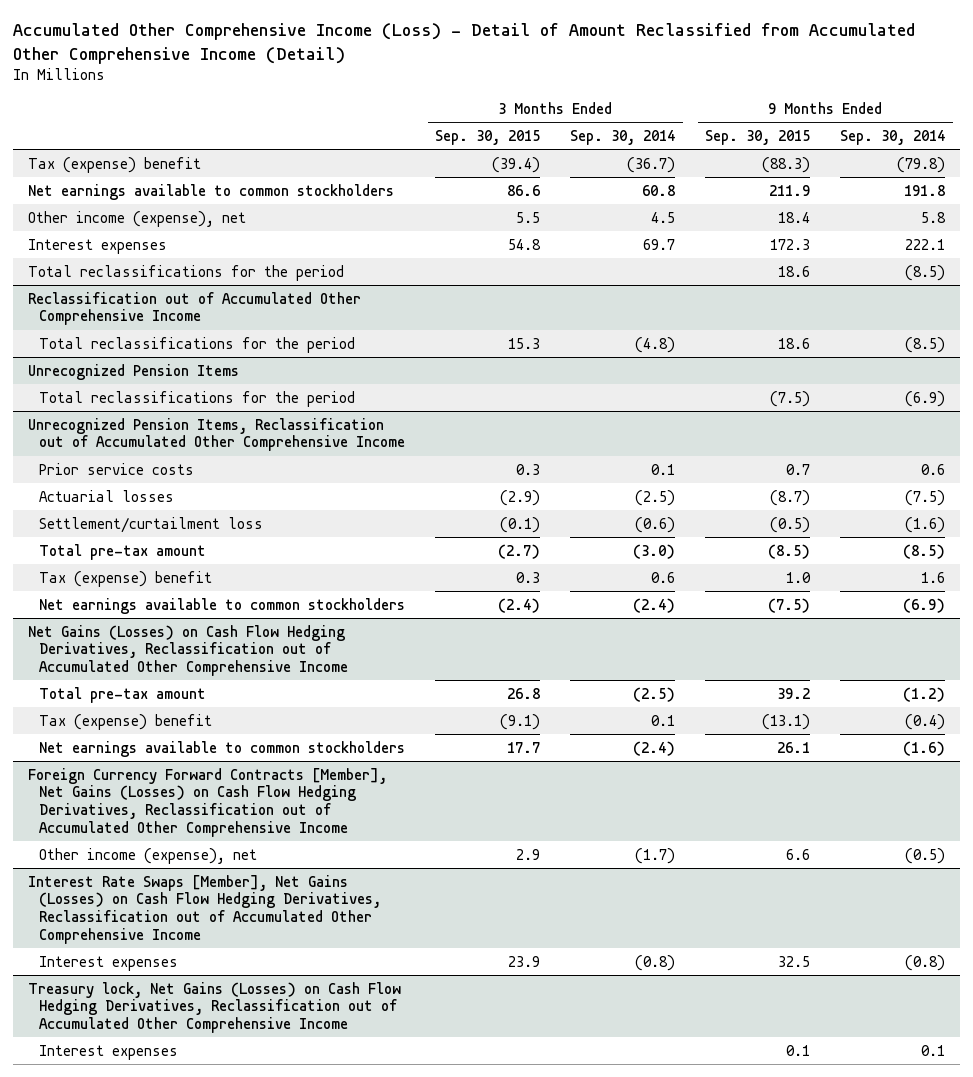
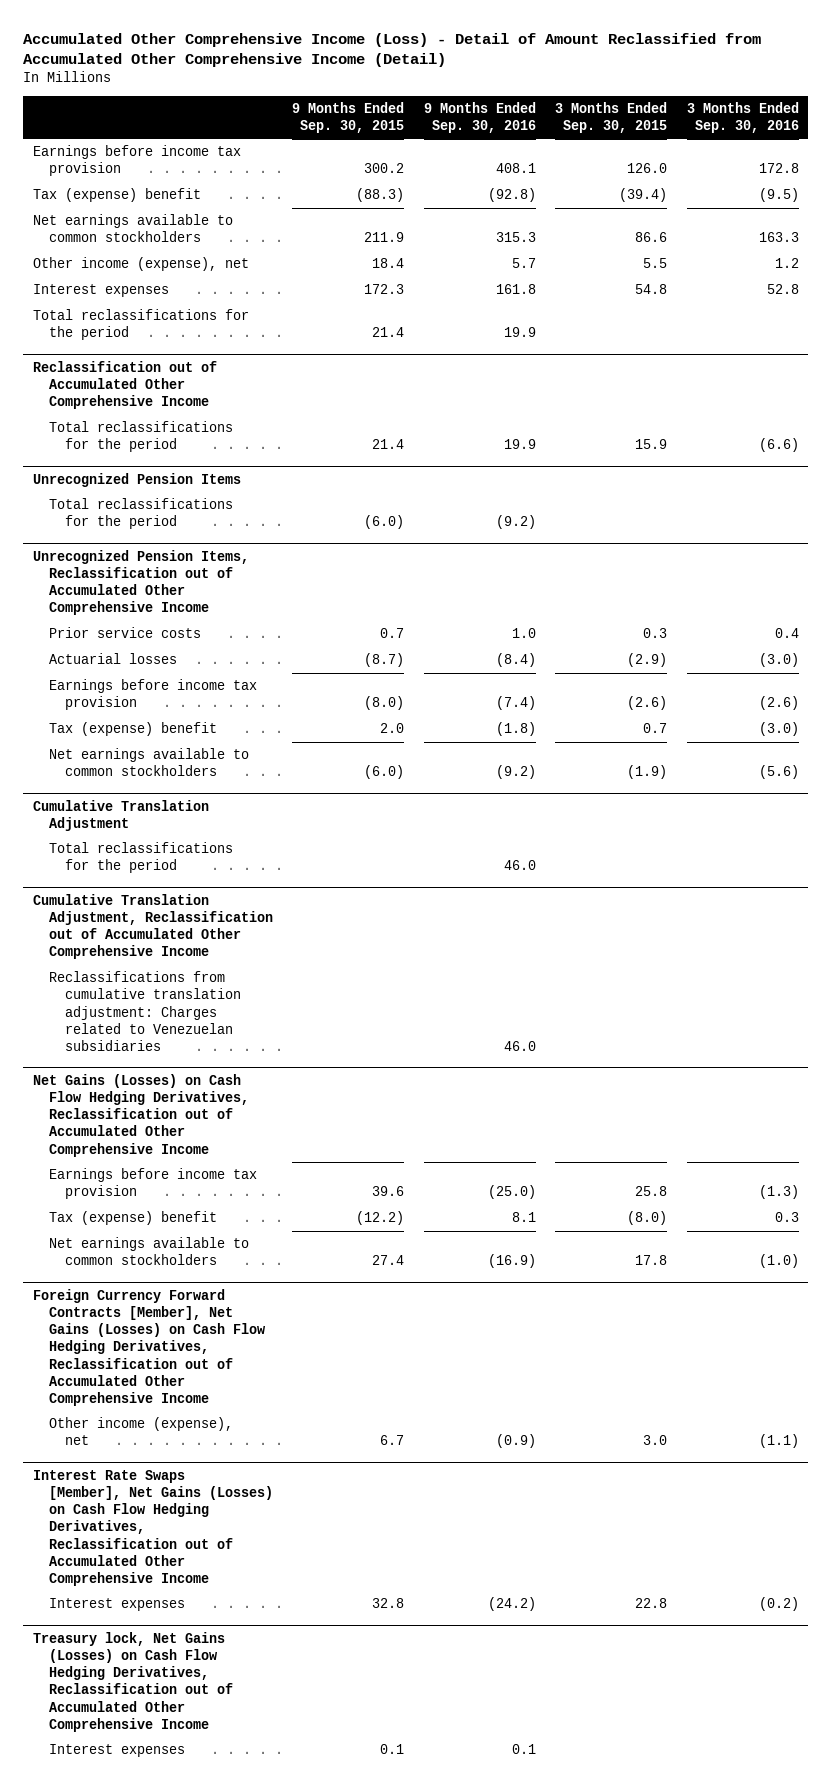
[570,130,676,146] Sep. 30, 2014 -> none
[840,130,946,146] Sep. 30, 2014 -> none
none -> [423,101,536,133] 9 Months Ended Sep. 30, 2016
none -> [686,101,799,133] 3 Months Ended Sep. 30, 2016
none -> [32,145,241,177] Earnings before income tax provision
[778,265,811,277] 18.6 -> [372,327,405,338] 21.4
[508,337,541,349] 15.3 -> [635,439,668,450] 15.9
[778,337,811,349] 18.6 -> [372,439,405,450] 21.4
[770,390,811,407] (7.5) -> [364,515,405,530] (6.0)
[39,516,264,533] Settlement/curtailment loss -> none
[39,543,207,560] Total pre-tax amount -> none
none -> [48,679,257,711] Earnings before income tax provision
[516,571,541,583] 0.3 -> [643,723,668,734] 0.7
[786,571,812,583] 1.0 -> [380,723,405,734] 2.0
[498,597,541,613] (2.4) -> [627,765,668,780] (1.9)
[768,597,811,613] (7.5) -> [364,765,405,780] (6.0)
none -> [32,799,209,832] Cumulative Translation Adjustment
none -> [48,842,233,874] Total reclassifications for the period
none -> [32,893,273,960] Cumulative Translation Adjustment, Reclassification out of Accumulated Other Comprehensive Income
none -> [48,971,242,1052] Reclassifications from cumulative translation adjustment: Charges related to Venezuelan subsidiaries
[39,686,207,703] Total pre-tax amount -> none
none -> [48,1168,257,1200] Earnings before income tax provision
[500,713,541,730] (9.1) -> [627,1211,668,1226] (8.0)
[762,713,811,730] (13.1) -> [356,1211,405,1226] (12.2)
[507,741,541,753] 17.7 -> [635,1255,668,1266] 17.8
[777,741,811,753] 26.1 -> [372,1255,405,1266] 27.4
[516,848,541,860] 2.9 -> [643,1435,668,1446] 3.0
[786,848,811,860] 6.6 -> [380,1435,405,1446] 6.7
[508,955,541,967] 23.9 -> [635,1598,668,1609] 22.8
[778,955,811,967] 32.5 -> [372,1598,405,1609] 32.8

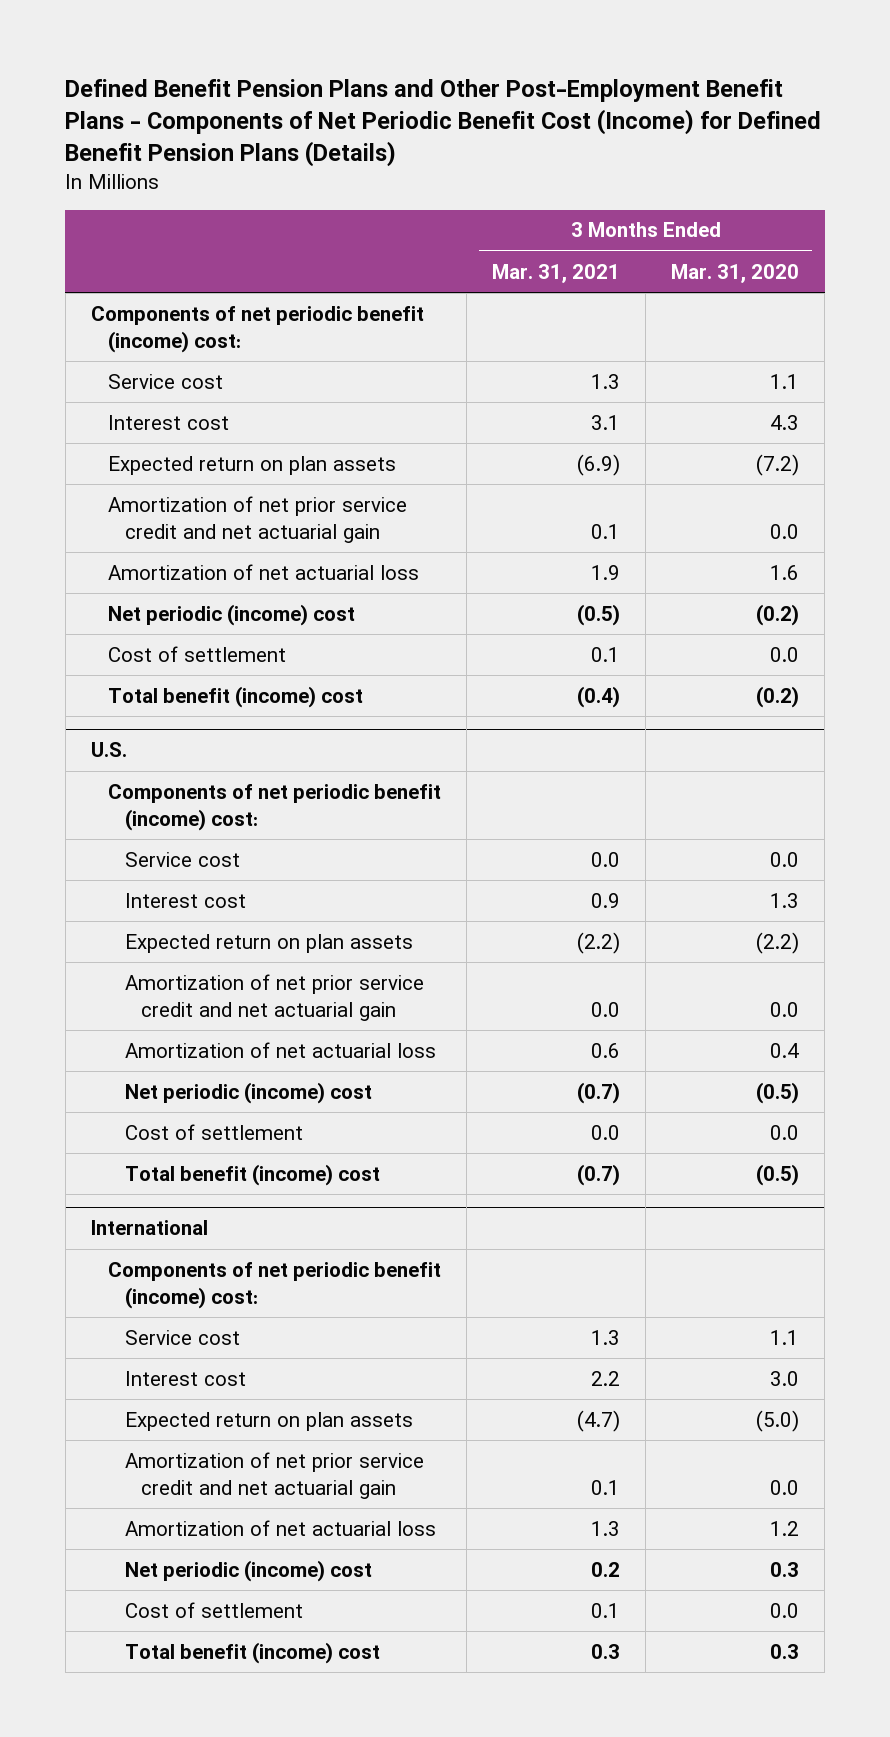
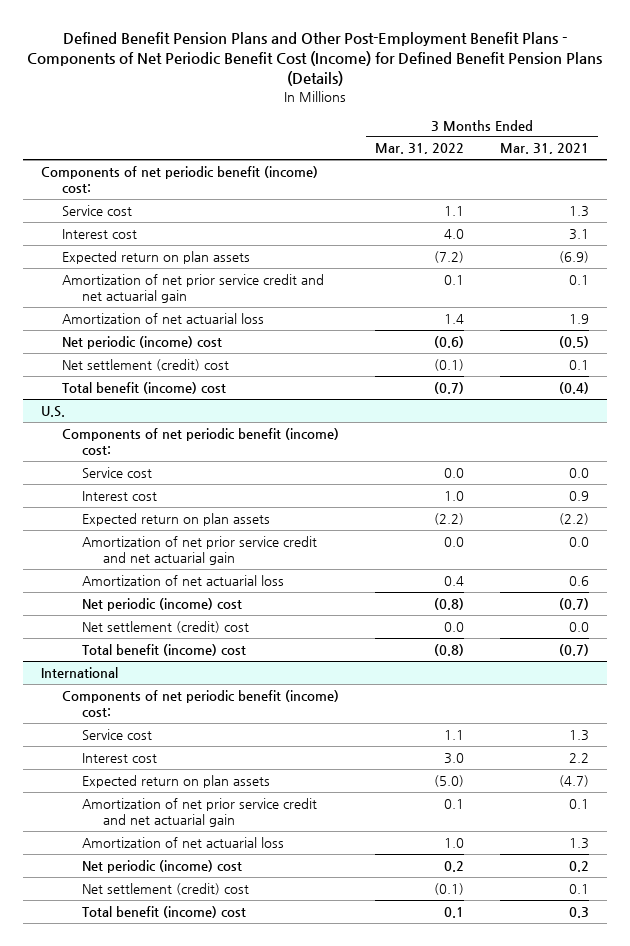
[671,263,800,283] Mar. 31, 2020 -> none
none -> [374,143,464,155] Mar. 31, 2022
[107,645,286,662] Cost of settlement -> [61,358,229,371] Net settlement (credit) cost
[124,1123,303,1140] Cost of settlement -> [82,620,250,633] Net settlement (credit) cost
[124,1601,303,1618] Cost of settlement -> [82,882,250,895] Net settlement (credit) cost

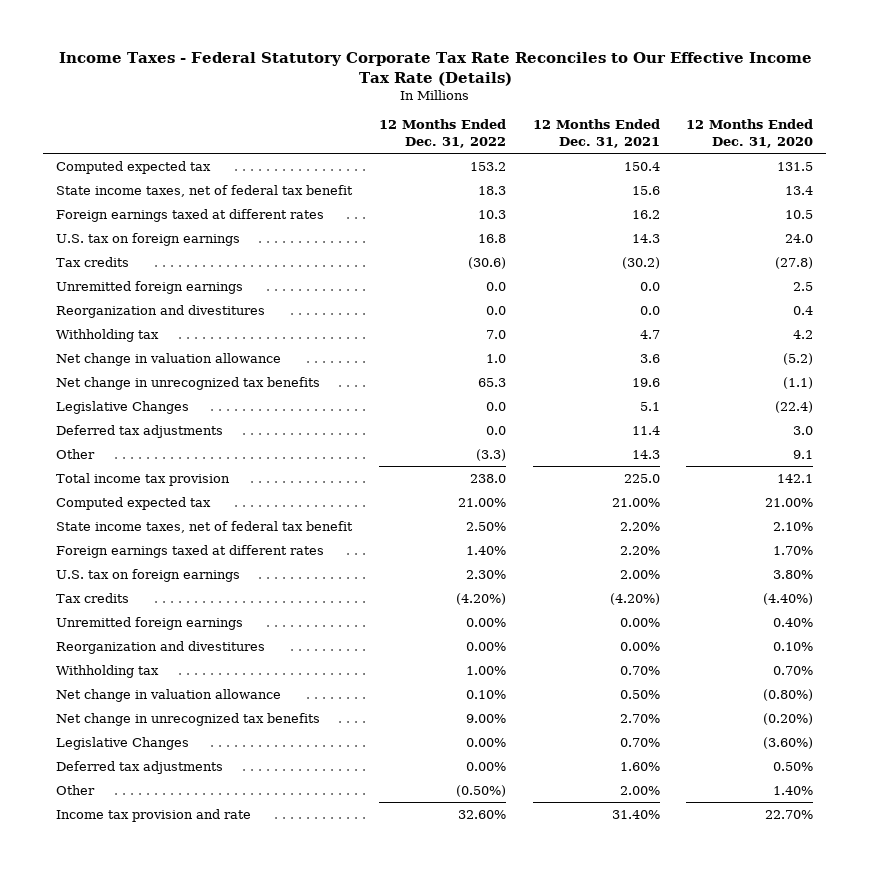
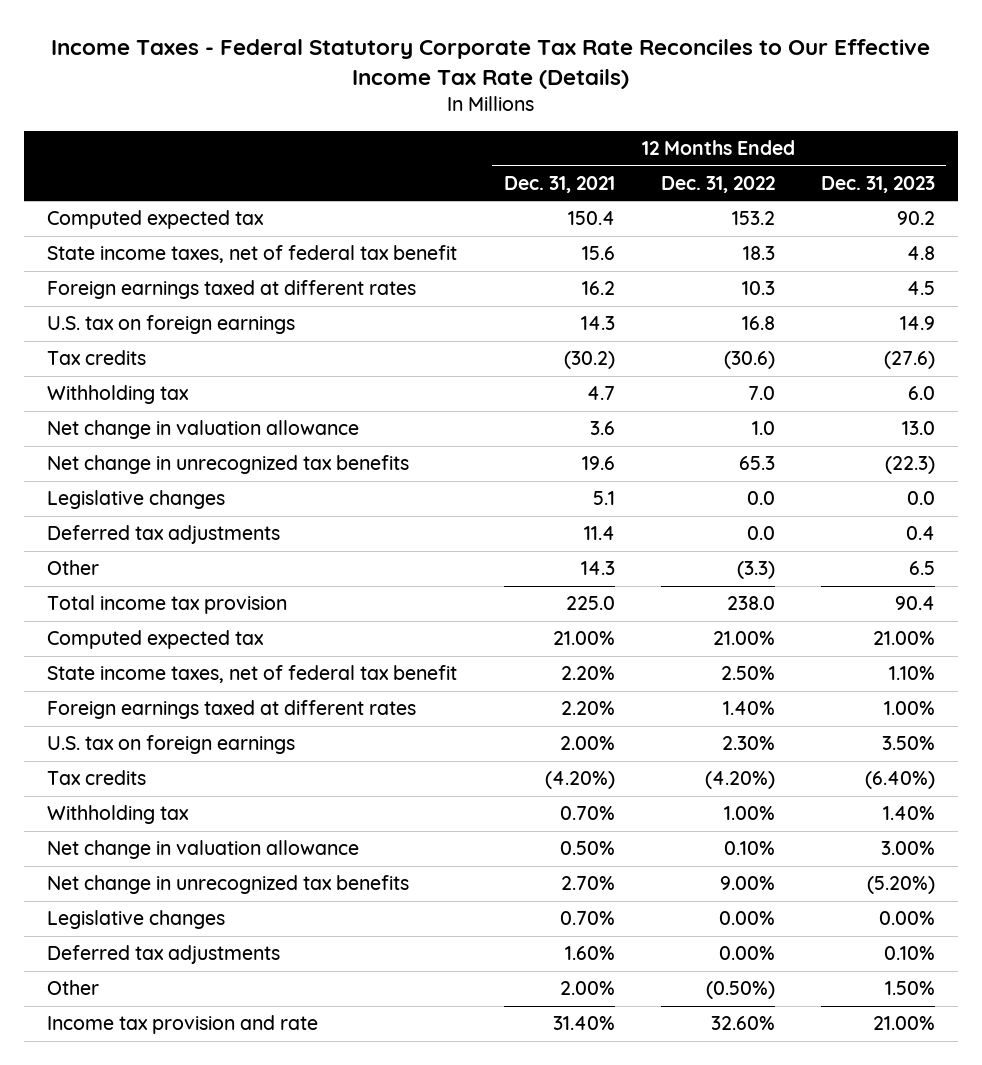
[686,119,814,148] 12 Months Ended Dec. 31, 2020 -> none
none -> [820,175,935,193] Dec. 31, 2023
[56,280,244,294] Unremitted foreign earnings -> none
[56,304,266,318] Reorganization and divestitures -> none
[56,400,190,414] Legislative Changes -> [47,490,226,510] Legislative changes
[56,616,244,630] Unremitted foreign earnings -> none
[56,640,266,654] Reorganization and divestitures -> none
[56,736,190,750] Legislative Changes -> [47,910,226,930] Legislative changes

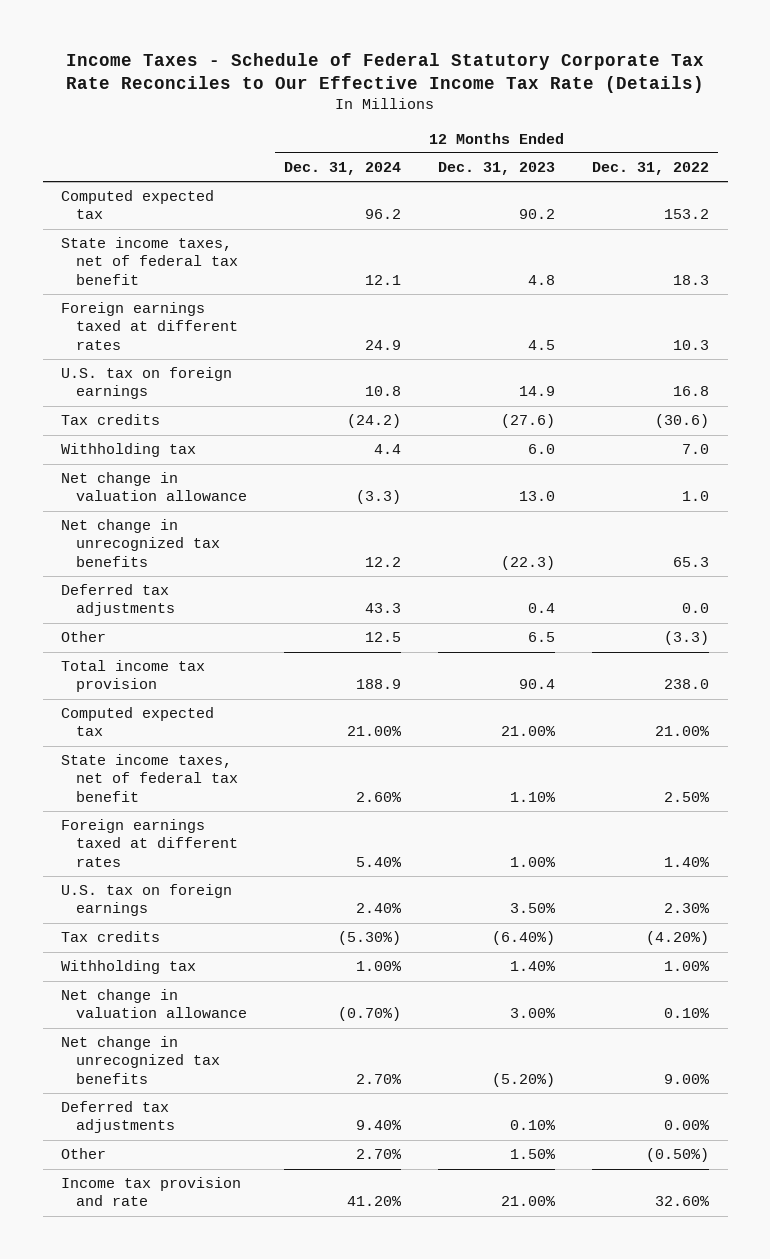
[51,38,931,89] Income Taxes - Federal Statutory Corporate Tax Rate Reconciles to Our Effective Income Tax Rate (Details) -> [66,52,705,94] Income Taxes - Schedule of Federal Statutory Corporate Tax Rate Reconciles to Our Effective Income Tax Rate (Details)
[503,175,615,193] Dec. 31, 2021 -> none
none -> [284,162,402,176] Dec. 31, 2024
[47,490,226,510] Legislative changes -> none
[47,910,226,930] Legislative changes -> none

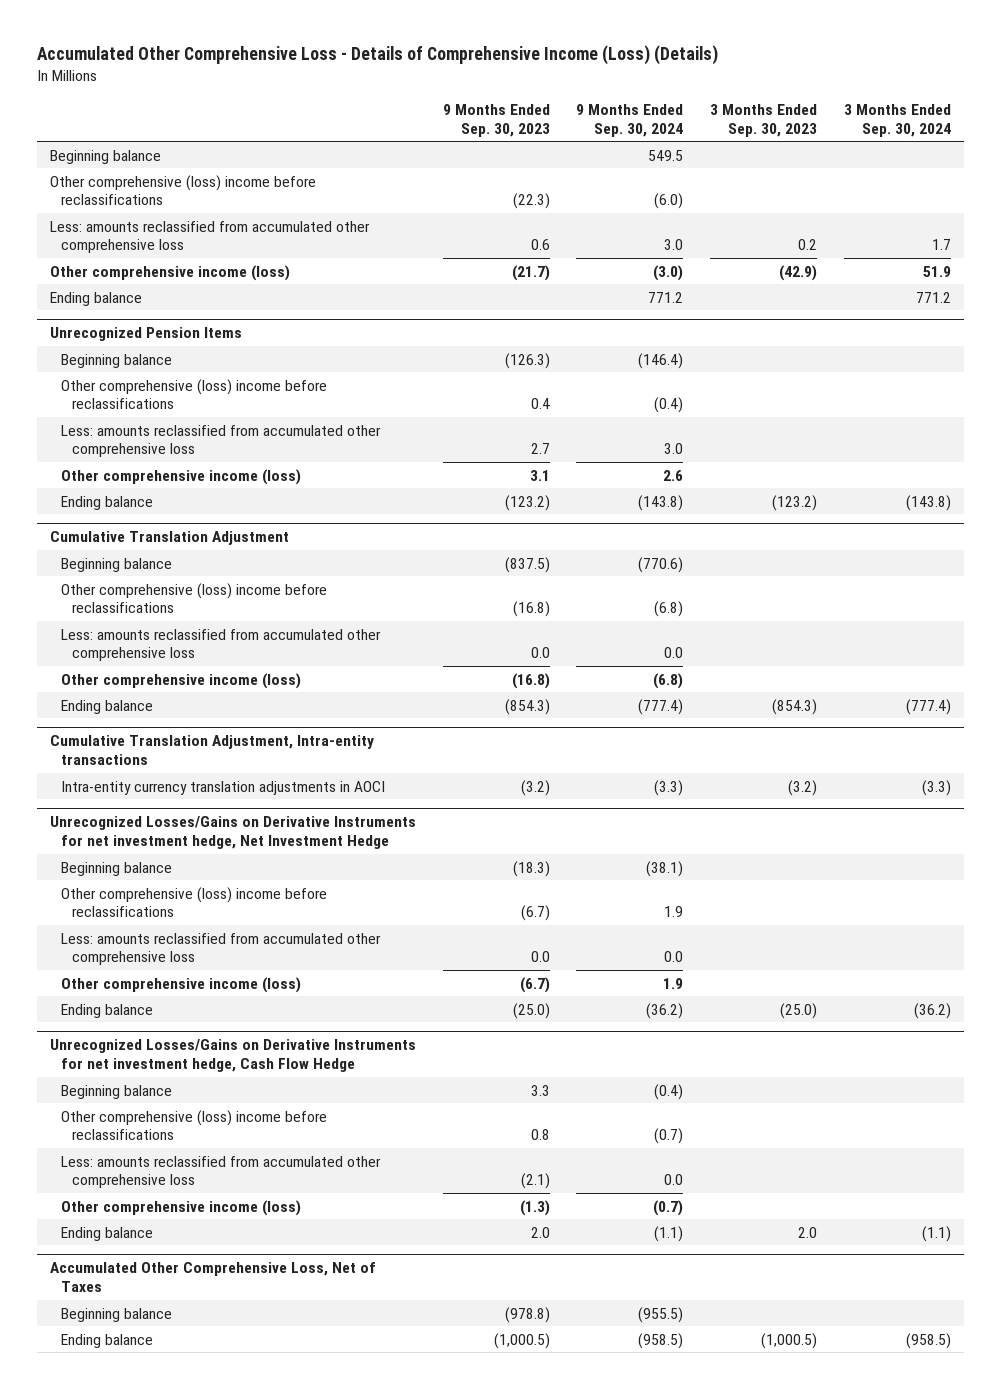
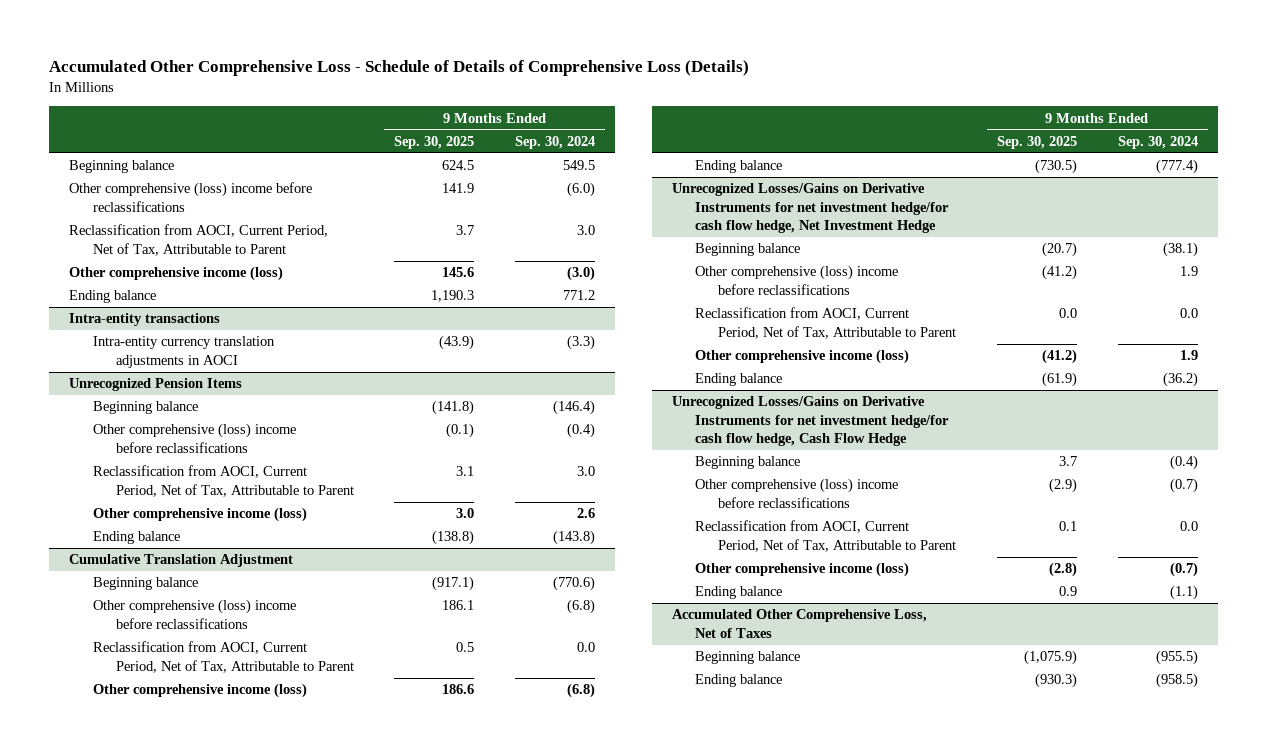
[36,45,718,66] Accumulated Other Comprehensive Loss - Details of Comprehensive Income (Loss) (Details) -> [49,59,750,76] Accumulated Other Comprehensive Loss - Schedule of Details of Comprehensive Loss (Details)
[442,103,550,137] 9 Months Ended Sep. 30, 2023 -> none
[710,103,818,137] 3 Months Ended Sep. 30, 2023 -> none
[843,103,951,137] 3 Months Ended Sep. 30, 2024 -> none
none -> [394,135,475,149] Sep. 30, 2025
[49,220,370,254] Less: amounts reclassified from accumulated other comprehensive loss -> none
none -> [69,224,329,256] Reclassification from AOCI, Current Period, Net of Tax, Attributable to Parent
none -> [69,313,221,327] Intra-entity transactions
none -> [92,336,275,368] Intra-entity currency translation adjustments in AOCI
[60,424,381,458] Less: amounts reclassified from accumulated other comprehensive loss -> none
none -> [92,465,354,497] Reclassification from AOCI, Current Period, Net of Tax, Attributable to Parent
[60,628,381,662] Less: amounts reclassified from accumulated other comprehensive loss -> none
none -> [92,641,354,673] Reclassification from AOCI, Current Period, Net of Tax, Attributable to Parent
[49,735,374,765] Cumulative Translation Adjustment, Intra-entity transactions -> none
[60,780,385,795] Intra-entity currency translation adjustments in AOCI -> none
[49,816,416,849] Unrecognized Losses/Gains on Derivative Instruments for net investment hedge, Net Investment Hedge -> [672,183,950,234] Unrecognized Losses/Gains on Derivative Instruments for net investment hedge/for cash flow hedge, Net Investment Hedge
[60,932,381,966] Less: amounts reclassified from accumulated other comprehensive loss -> none
none -> [695,307,957,339] Reclassification from AOCI, Current Period, Net of Tax, Attributable to Parent
[49,1039,416,1072] Unrecognized Losses/Gains on Derivative Instruments for net investment hedge, Cash Flow Hedge -> [672,396,950,447] Unrecognized Losses/Gains on Derivative Instruments for net investment hedge/for cash flow hedge, Cash Flow Hedge
[60,1155,381,1189] Less: amounts reclassified from accumulated other comprehensive loss -> none
none -> [695,520,957,552] Reclassification from AOCI, Current Period, Net of Tax, Attributable to Parent

